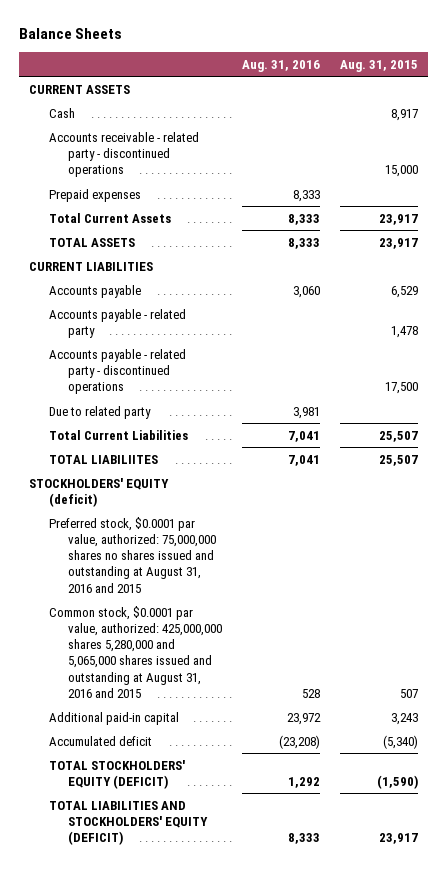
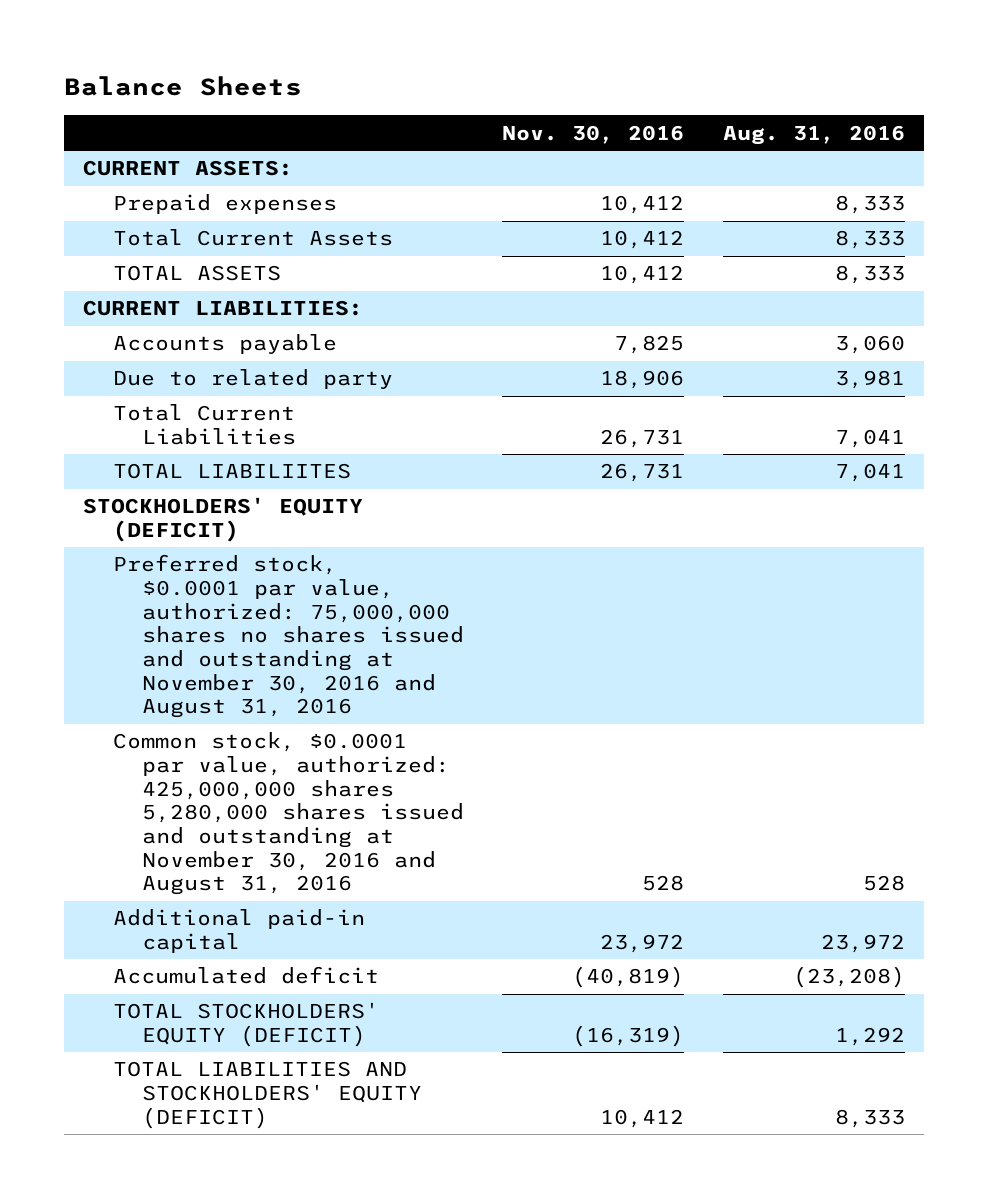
[339,59,418,72] Aug. 31, 2015 -> none
none -> [502,124,685,144] Nov. 30, 2016
[48,107,75,118] Cash -> none
[48,131,199,178] Accounts receivable - related party - discontinued operations -> none
[29,84,131,94] CURRENT ASSETS -> [83,160,294,177] CURRENT ASSETS:
[29,261,154,271] CURRENT LIABILITIES -> [83,300,364,317] CURRENT LIABILITIES:
[48,308,186,338] Accounts payable - related party -> none
[48,348,186,395] Accounts payable - related party - discontinued operations -> none
[29,477,170,507] STOCKHOLDERS' EQUITY (deficit) -> [83,497,364,543] STOCKHOLDERS' EQUITY (DEFICIT)
[48,516,217,593] Preferred stock, $0.0001 par value, authorized: 75,000,000 shares no shares issued and outstanding at August 31, 2016 and 2015 -> [112,554,464,719] Preferred stock, $0.0001 par value, authorized: 75,000,000 shares no shares issued and outstanding at November 30, 2016 and August 31, 2016
[48,605,223,698] Common stock, $0.0001 par value, authorized: 425,000,000 shares 5,280,000 and 5,065,000 shares issued and outstanding at August 31, 2016 and 2015 -> [112,732,464,896] Common stock, $0.0001 par value, authorized: 425,000,000 shares 5,280,000 shares issued and outstanding at November 30, 2016 and August 31, 2016

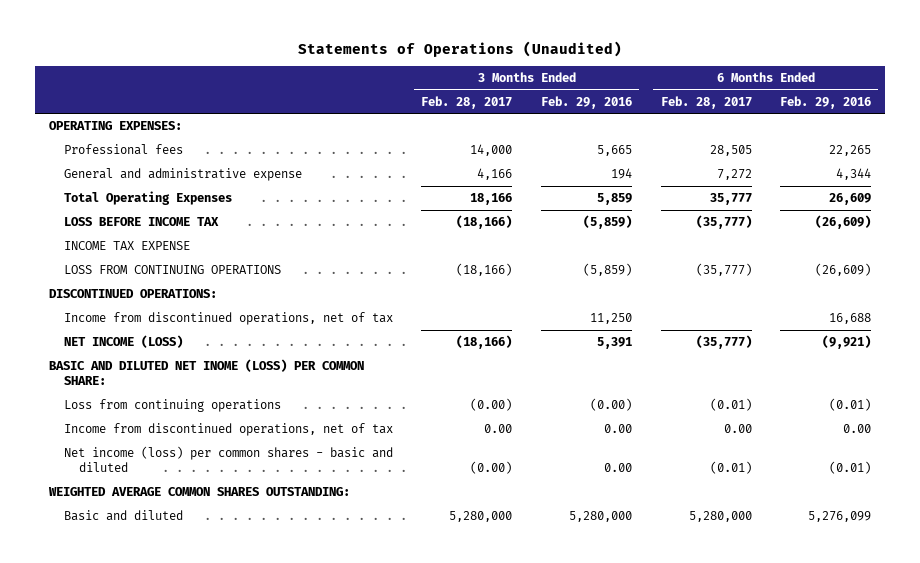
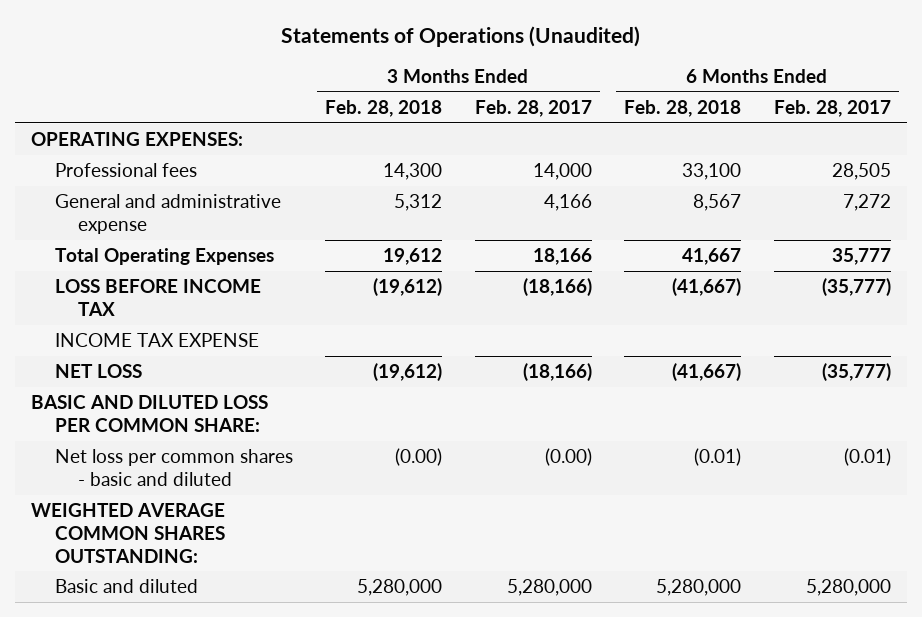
[540,95,632,109] Feb. 29, 2016 -> none
[780,95,872,109] Feb. 29, 2016 -> none
none -> [325,99,443,117] Feb. 28, 2018
none -> [624,99,742,117] Feb. 28, 2018
[63,265,281,275] LOSS FROM CONTINUING OPERATIONS -> none
[49,289,218,299] DISCONTINUED OPERATIONS: -> none
[63,312,393,326] Income from discontinued operations, net of tax -> none
[63,399,281,413] Loss from continuing operations -> none
[63,423,393,437] Income from discontinued operations, net of tax -> none
[63,335,183,349] NET INCOME (LOSS) -> [54,363,142,378] NET LOSS
[49,359,365,386] BASIC AND DILUTED NET INOME (LOSS) PER COMMON SHARE: -> [30,394,268,432] BASIC AND DILUTED LOSS PER COMMON SHARE:
[63,446,393,473] Net income (loss) per common shares - basic and diluted -> [54,448,293,486] Net loss per common shares - basic and diluted

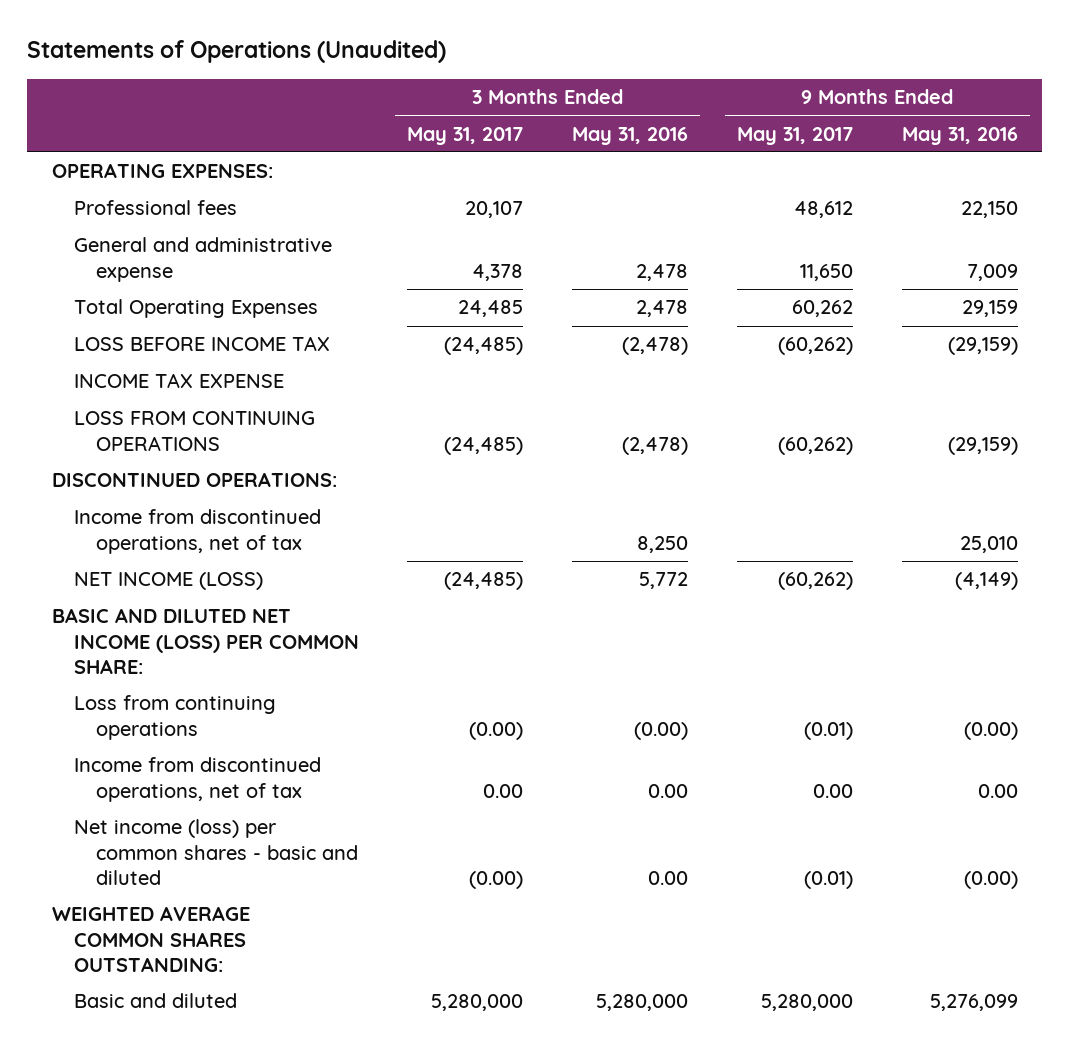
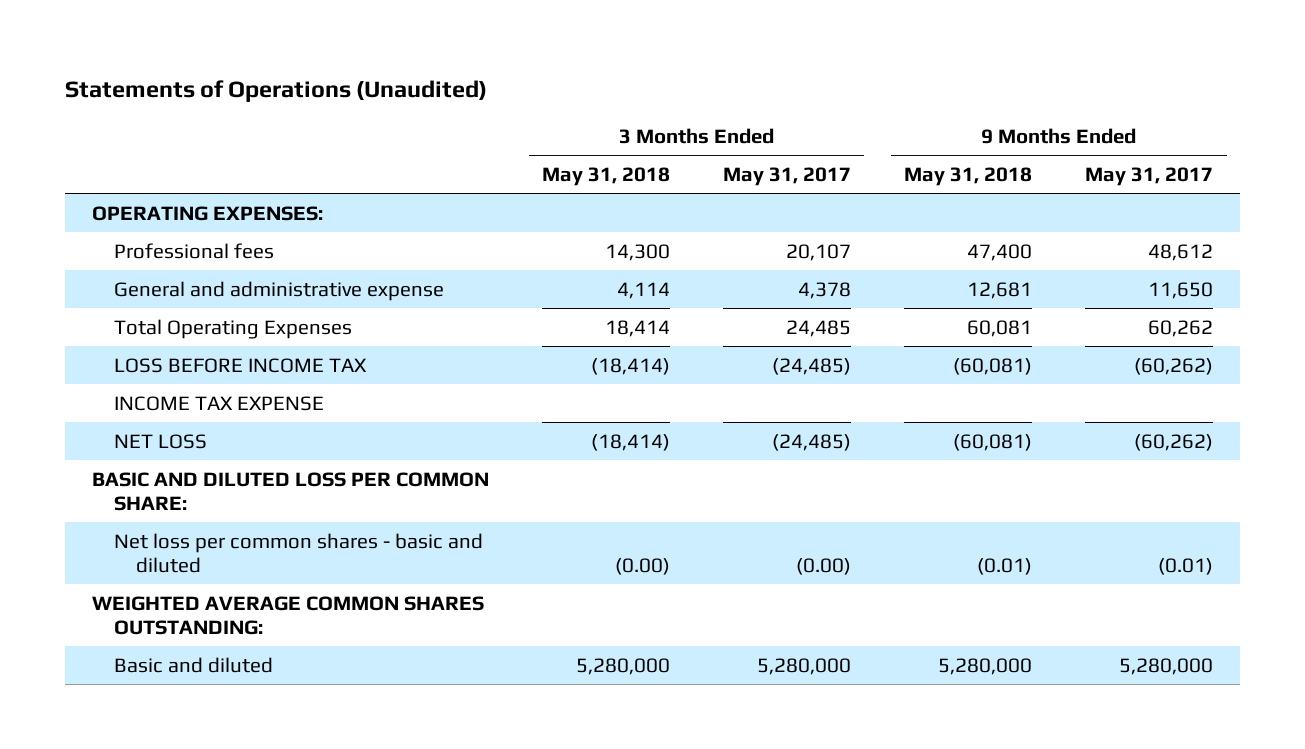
[572,126,689,145] May 31, 2016 -> none
[901,126,1018,145] May 31, 2016 -> none
none -> [541,166,670,186] May 31, 2018
none -> [904,166,1033,186] May 31, 2018
[73,411,315,451] LOSS FROM CONTINUING OPERATIONS -> none
[51,472,337,488] DISCONTINUED OPERATIONS: -> none
[73,509,321,554] Income from discontinued operations, net of tax -> none
[73,695,276,740] Loss from continuing operations -> none
[73,757,321,802] Income from discontinued operations, net of tax -> none
[73,572,263,591] NET INCOME (LOSS) -> [113,433,207,449] NET LOSS
[51,608,359,674] BASIC AND DILUTED NET INCOME (LOSS) PER COMMON SHARE: -> [91,471,489,512] BASIC AND DILUTED LOSS PER COMMON SHARE:
[73,819,358,885] Net income (loss) per common shares - basic and diluted -> [113,532,483,574] Net loss per common shares - basic and diluted

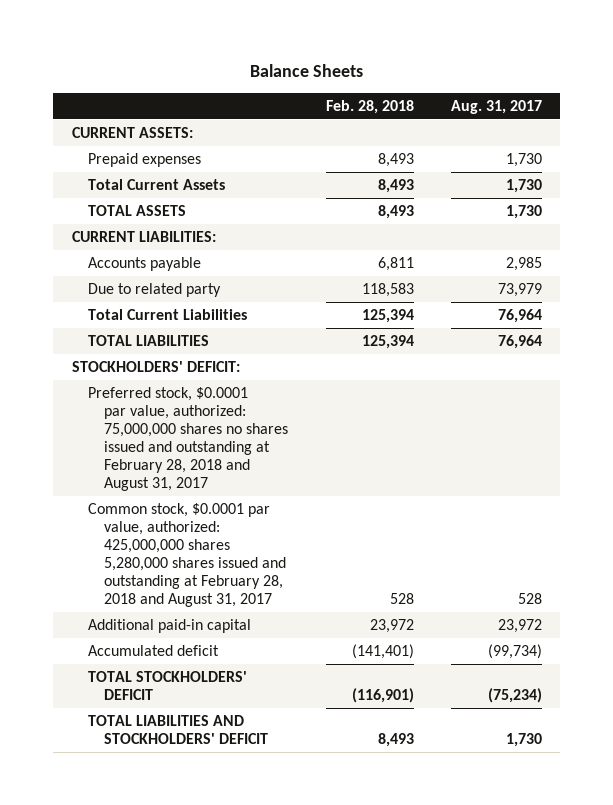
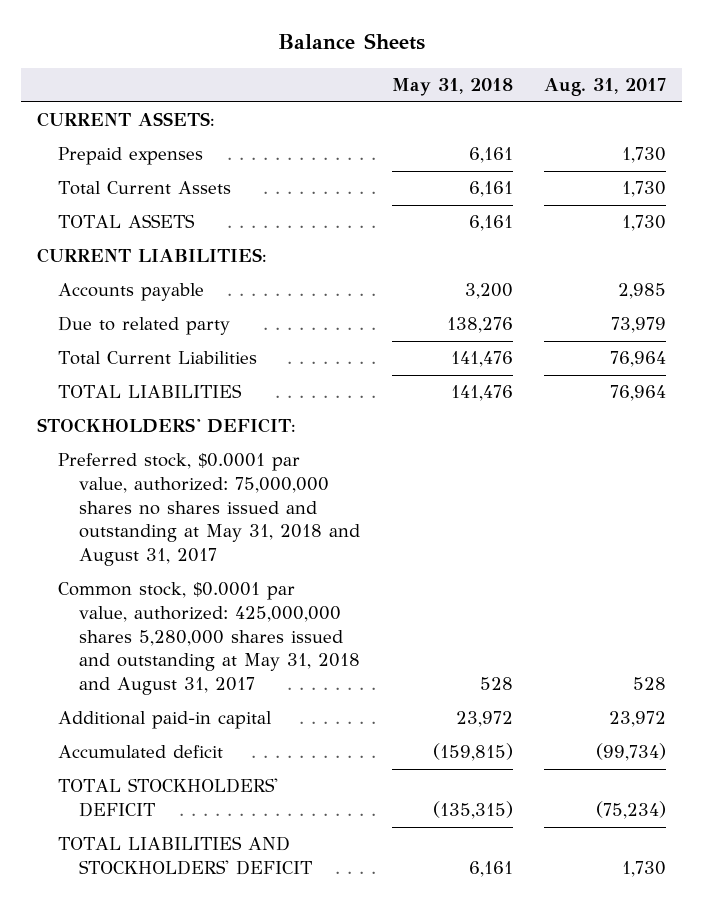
[325,99,414,114] Feb. 28, 2018 -> none
none -> [391,78,513,97] May 31, 2018
[88,387,289,491] Preferred stock, $0.0001 par value, authorized: 75,000,000 shares no shares issued and outstanding at February 28, 2018 and August 31, 2017 -> [57,453,360,567] Preferred stock, $0.0001 par value, authorized: 75,000,000 shares no shares issued and outstanding at May 31, 2018 and August 31, 2017
[88,503,287,607] Common stock, $0.0001 par value, authorized: 425,000,000 shares 5,280,000 shares issued and outstanding at February 28, 2018 and August 31, 2017 -> [57,582,360,696] Common stock, $0.0001 par value, authorized: 425,000,000 shares 5,280,000 shares issued and outstanding at May 31, 2018 and August 31, 2017

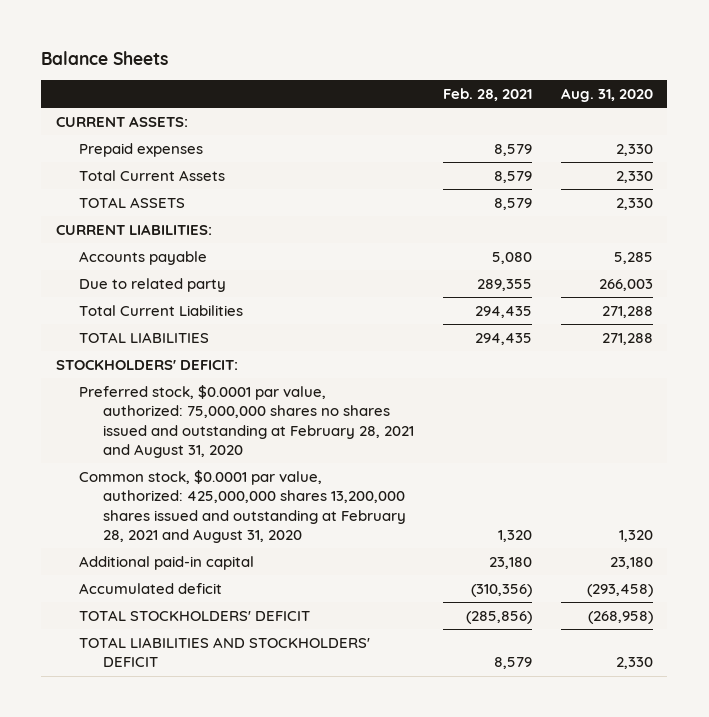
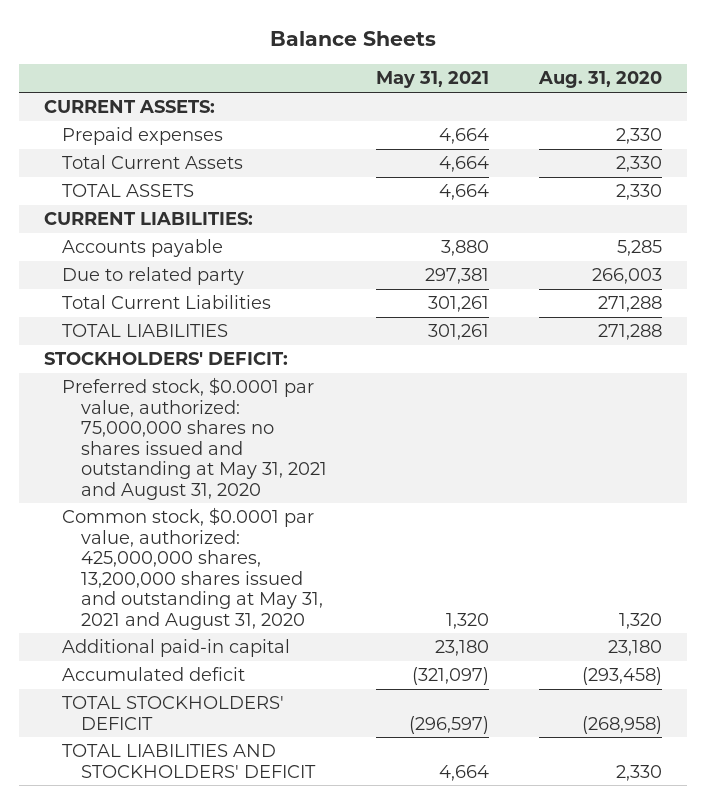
[443,88,533,102] Feb. 28, 2021 -> none
none -> [376,71,490,89] May 31, 2021
[79,385,415,458] Preferred stock, $0.0001 par value, authorized: 75,000,000 shares no shares issued and outstanding at February 28, 2021 and August 31, 2020 -> [62,377,327,500] Preferred stock, $0.0001 par value, authorized: 75,000,000 shares no shares issued and outstanding at May 31, 2021 and August 31, 2020
[79,470,407,543] Common stock, $0.0001 par value, authorized: 425,000,000 shares 13,200,000 shares issued and outstanding at February 28, 2021 and August 31, 2020 -> [62,507,323,630] Common stock, $0.0001 par value, authorized: 425,000,000 shares, 13,200,000 shares issued and outstanding at May 31, 2021 and August 31, 2020

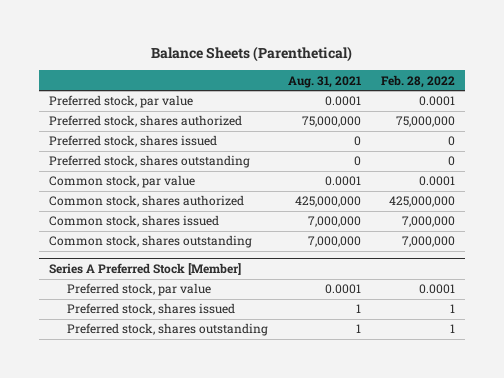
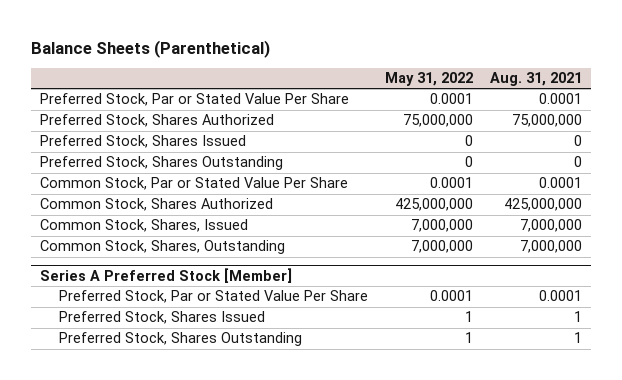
[380,74,455,88] Feb. 28, 2022 -> none
none -> [384,72,473,87] May 31, 2022
[49,95,194,109] Preferred stock, par value -> [39,93,349,107] Preferred Stock, Par or Stated Value Per Share
[49,115,243,128] Preferred stock, shares authorized -> [39,114,274,128] Preferred Stock, Shares Authorized
[49,135,218,148] Preferred stock, shares issued -> [39,135,246,149] Preferred Stock, Shares Issued
[49,155,251,169] Preferred stock, shares outstanding -> [39,156,283,171] Preferred Stock, Shares Outstanding
[49,175,196,189] Common stock, par value -> [39,177,348,191] Common Stock, Par or Stated Value Per Share
[49,195,245,208] Common stock, shares authorized -> [39,198,273,212] Common Stock, Shares Authorized
[49,215,220,228] Common stock, shares issued -> [39,219,248,233] Common Stock, Shares, Issued
[49,235,253,249] Common stock, shares outstanding -> [39,240,285,255] Common Stock, Shares, Outstanding
[67,283,212,297] Preferred stock, par value -> [58,290,368,304] Preferred Stock, Par or Stated Value Per Share
[67,303,236,316] Preferred stock, shares issued -> [58,311,265,325] Preferred Stock, Shares Issued
[67,323,269,337] Preferred stock, shares outstanding -> [58,332,302,347] Preferred Stock, Shares Outstanding

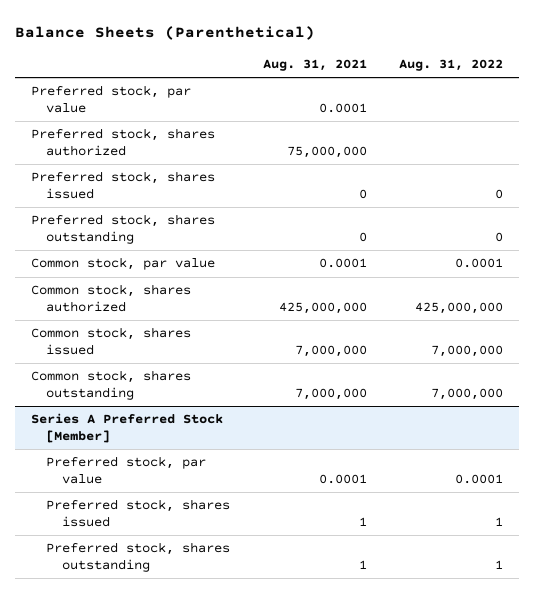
[384,72,473,87] May 31, 2022 -> none
none -> [399,58,504,71] Aug. 31, 2022
[39,93,349,107] Preferred Stock, Par or Stated Value Per Share -> [31,85,192,113] Preferred stock, par value
[39,114,274,128] Preferred Stock, Shares Authorized -> [31,128,216,156] Preferred stock, shares authorized
[39,135,246,149] Preferred Stock, Shares Issued -> [31,171,216,199] Preferred stock, shares issued
[39,156,283,171] Preferred Stock, Shares Outstanding -> [31,214,216,244] Preferred stock, shares outstanding
[39,177,348,191] Common Stock, Par or Stated Value Per Share -> [31,257,216,271] Common stock, par value
[39,198,273,212] Common Stock, Shares Authorized -> [31,284,192,312] Common stock, shares authorized
[39,219,248,233] Common Stock, Shares, Issued -> [31,327,192,355] Common stock, shares issued
[39,240,285,255] Common Stock, Shares, Outstanding -> [31,370,192,400] Common stock, shares outstanding
[58,290,368,304] Preferred Stock, Par or Stated Value Per Share -> [46,456,207,484] Preferred stock, par value
[58,311,265,325] Preferred Stock, Shares Issued -> [46,499,231,527] Preferred stock, shares issued
[58,332,302,347] Preferred Stock, Shares Outstanding -> [46,542,231,572] Preferred stock, shares outstanding

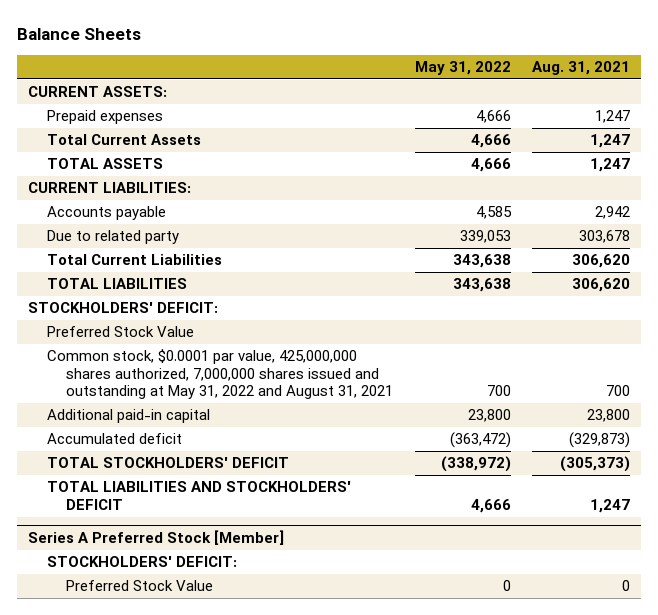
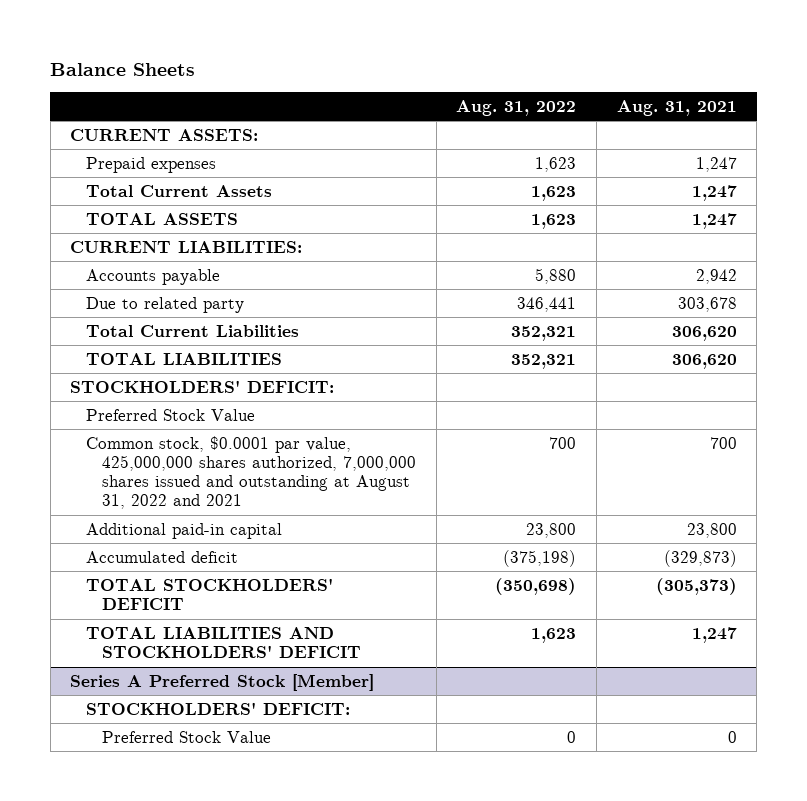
[414,61,511,76] May 31, 2022 -> none
none -> [456,99,577,116] Aug. 31, 2022
[47,349,394,400] Common stock, $0.0001 par value, 425,000,000 shares authorized, 7,000,000 shares issued and outstanding at May 31, 2022 and August 31, 2021 -> [86,435,416,510] Common stock, $0.0001 par value, 425,000,000 shares authorized, 7,000,000 shares issued and outstanding at August 31, 2022 and 2021

